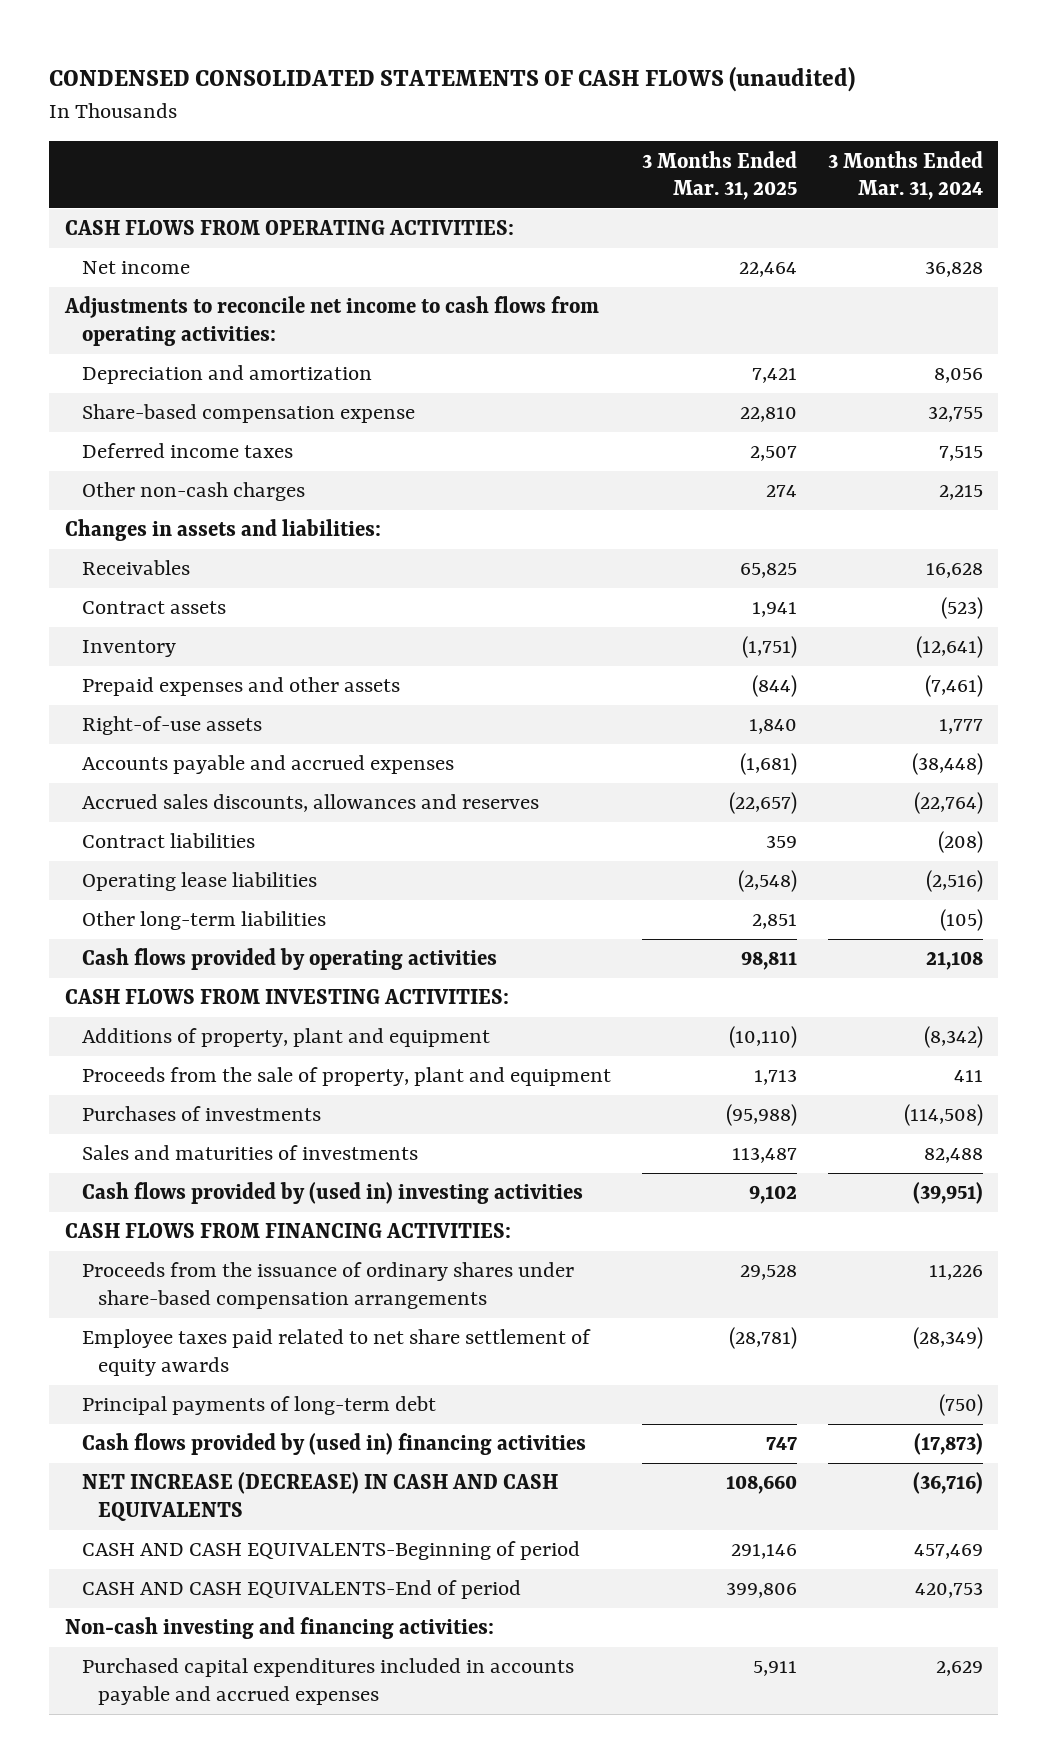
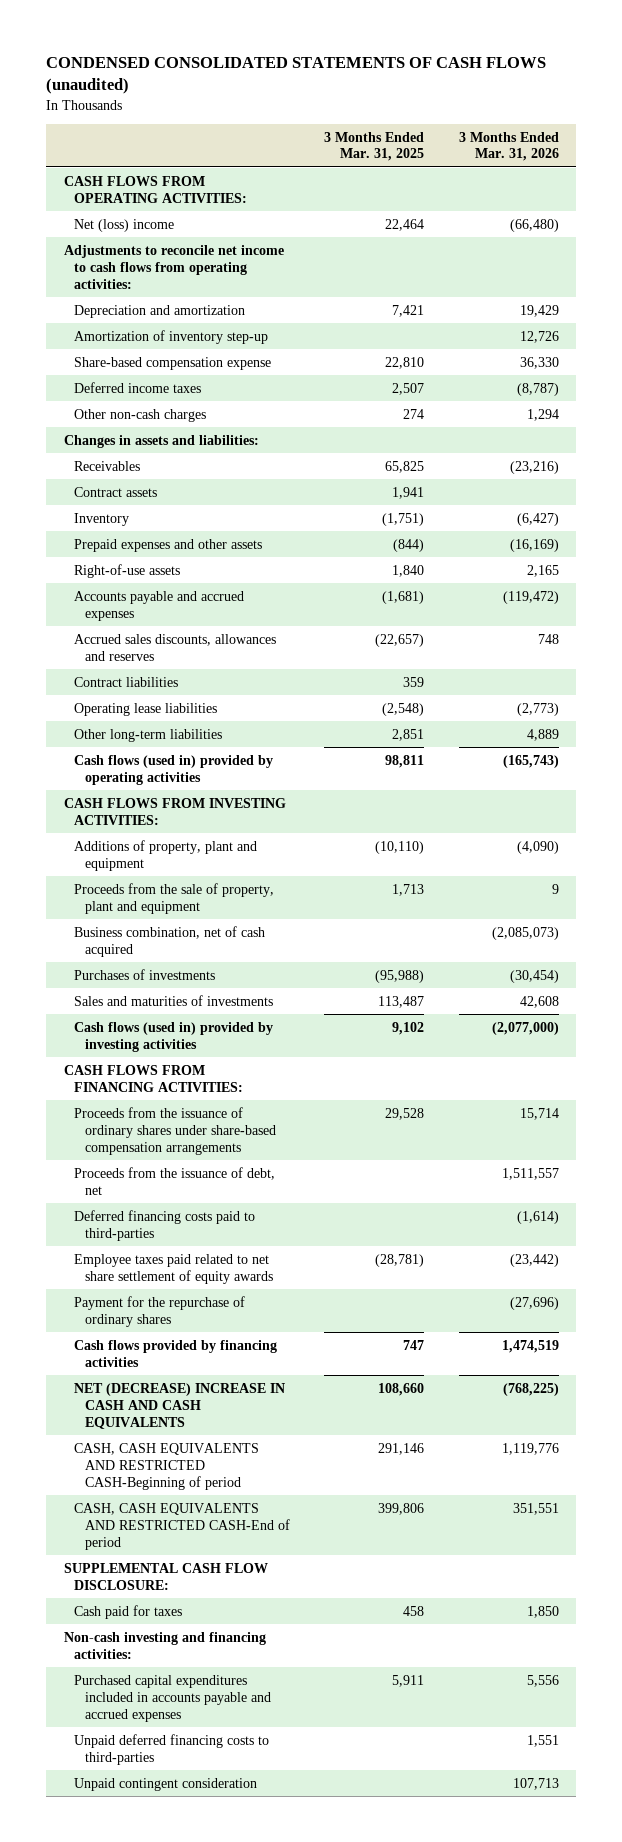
[827,150,983,201] 3 Months Ended Mar. 31, 2024 -> none
none -> [458,131,559,162] 3 Months Ended Mar. 31, 2026
[81,261,190,275] Net income -> [74,218,175,232] Net (loss) income
none -> [74,329,269,344] Amortization of inventory step-up
[81,948,497,971] Cash flows provided by operating activities -> [74,754,274,785] Cash flows (used in) provided by operating activities
none -> [74,925,266,957] Business combination, net of cash acquired
[81,1182,583,1205] Cash flows provided by (used in) investing activities -> [74,1021,274,1052] Cash flows (used in) provided by investing activities
none -> [74,1166,276,1195] Proceeds from the issuance of debt, net
none -> [74,1209,256,1241] Deferred financing costs paid to third-parties
[81,1396,436,1416] Principal payments of long-term debt -> none
none -> [74,1295,246,1327] Payment for the repurchase of ordinary shares
[81,1433,586,1456] Cash flows provided by (used in) financing activities -> [74,1339,278,1367] Cash flows provided by financing activities
[81,1472,558,1521] NET INCREASE (DECREASE) IN CASH AND CASH EQUIVALENTS -> [74,1382,286,1429] NET (DECREASE) INCREASE IN CASH AND CASH EQUIVALENTS
[81,1541,580,1561] CASH AND CASH EQUIVALENTS-Beginning of period -> [74,1442,260,1490] CASH, CASH EQUIVALENTS AND RESTRICTED CASH-Beginning of period
[81,1580,521,1600] CASH AND CASH EQUIVALENTS-End of period -> [74,1502,290,1550] CASH, CASH EQUIVALENTS AND RESTRICTED CASH-End of period
none -> [63,1562,268,1590] SUPPLEMENTAL CASH FLOW DISCLOSURE:
none -> [74,1604,183,1619] Cash paid for taxes
none -> [74,1733,270,1765] Unpaid deferred financing costs to third-parties
none -> [74,1777,258,1791] Unpaid contingent consideration

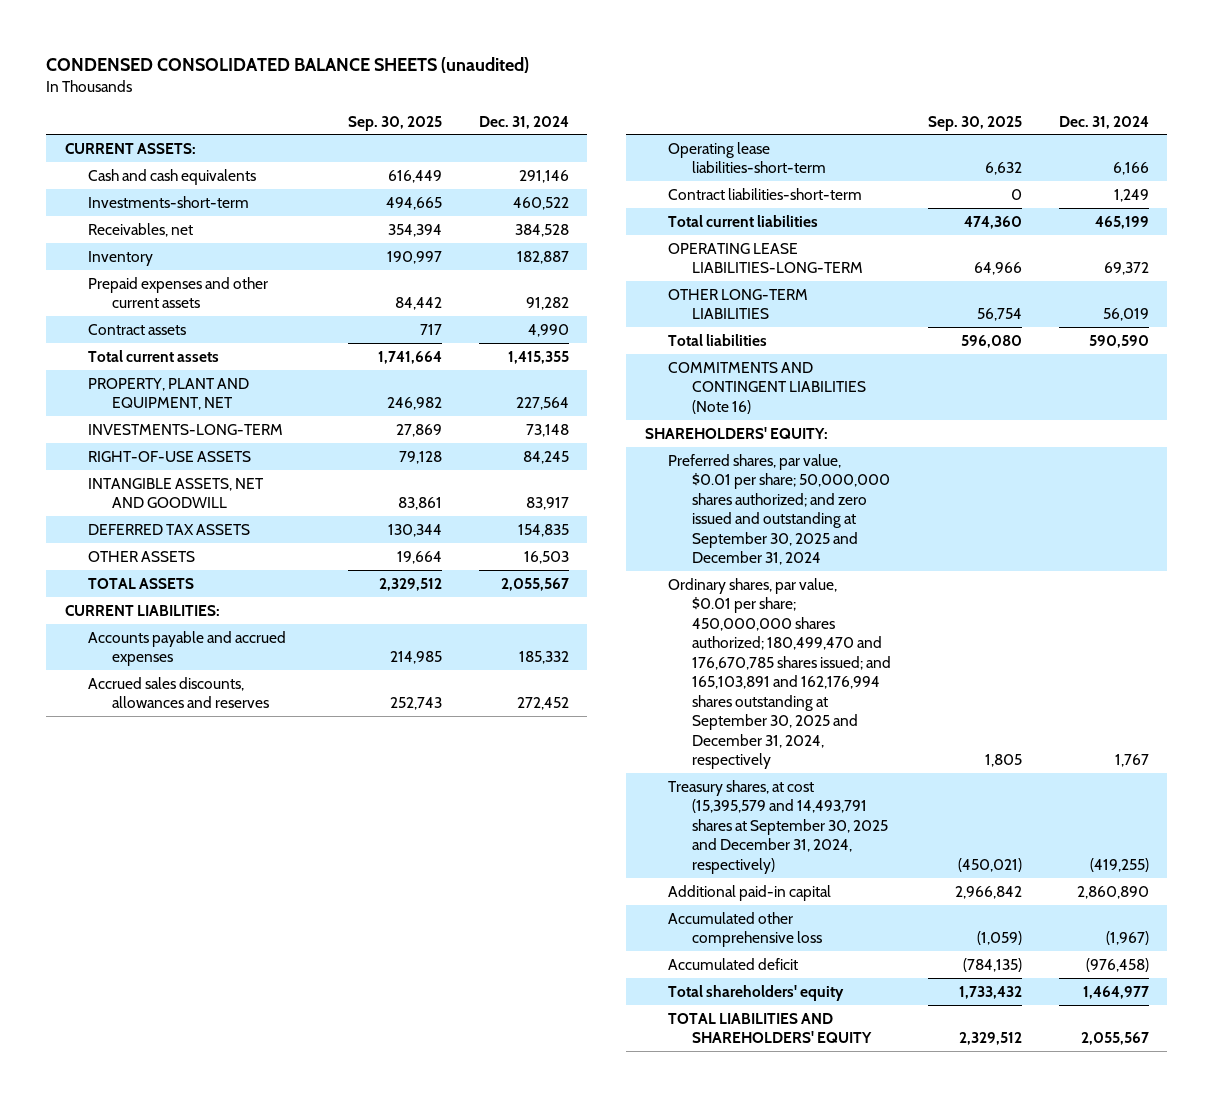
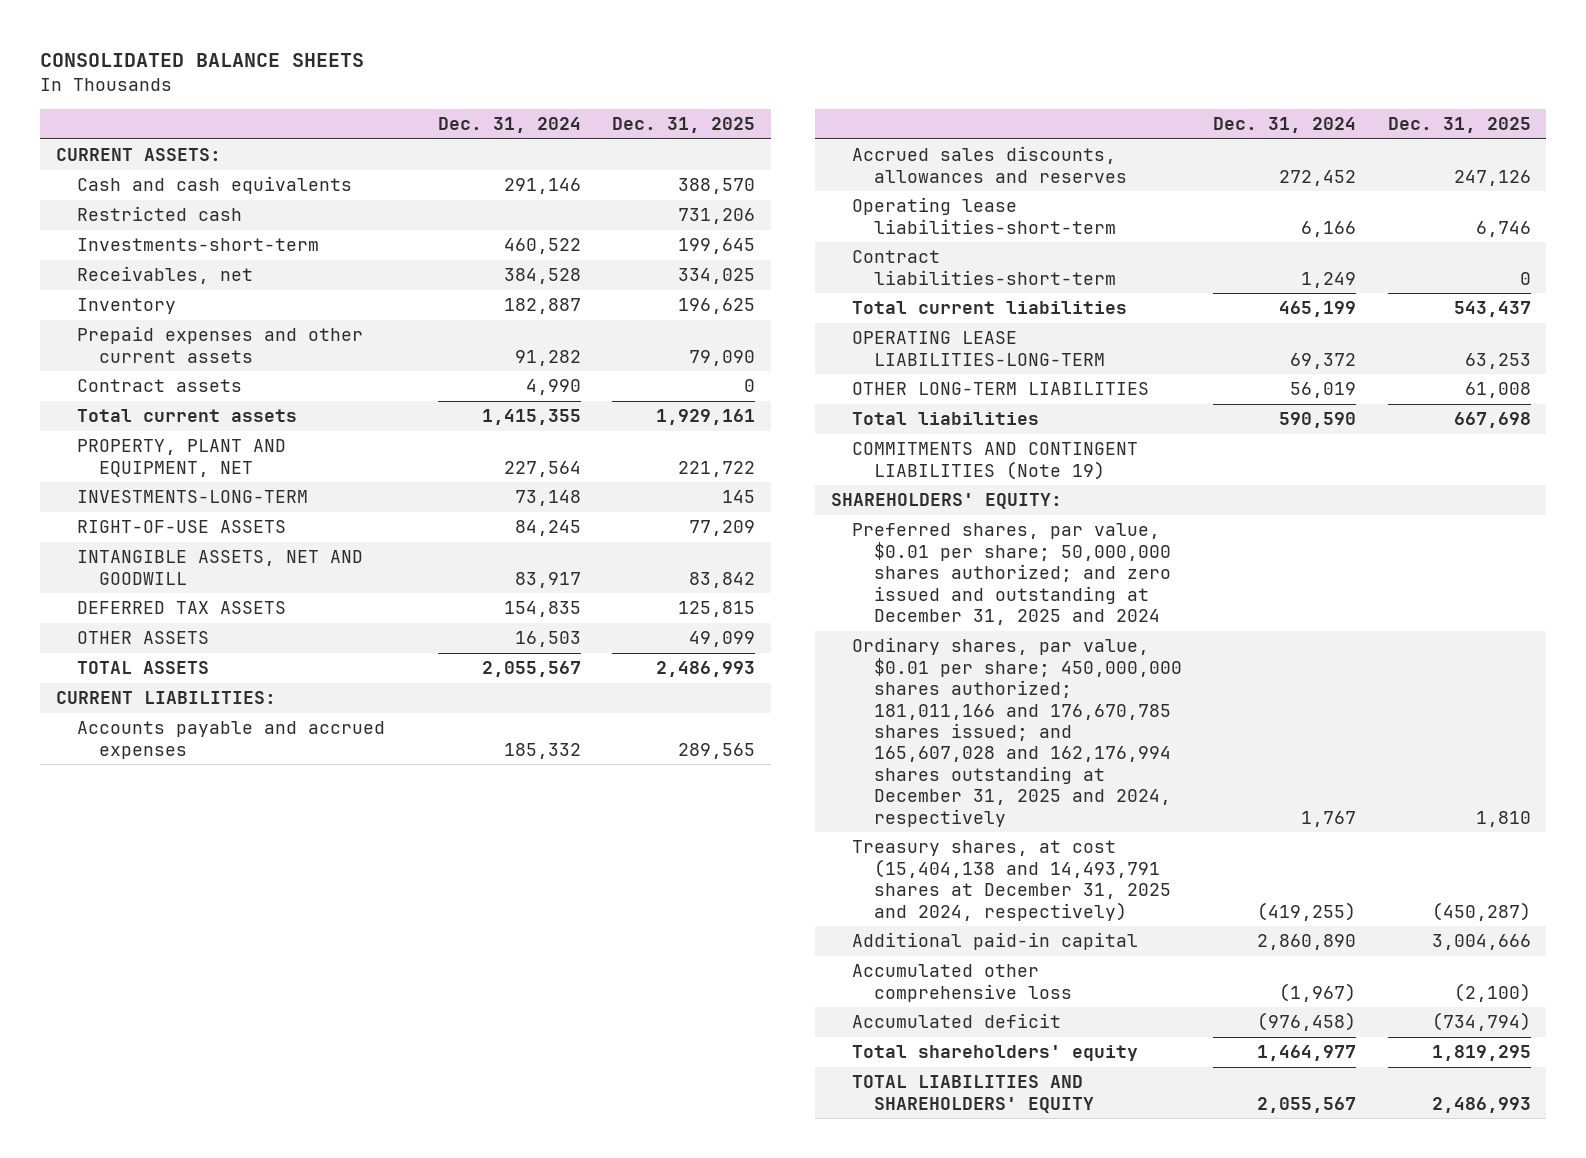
[46,56,530,73] CONDENSED CONSOLIDATED BALANCE SHEETS (unaudited) -> [40,53,365,68] CONSOLIDATED BALANCE SHEETS
[347,115,442,131] Sep. 30, 2025 -> none
none -> [612,117,756,134] Dec. 31, 2025
none -> [77,206,243,222] Restricted cash
[668,361,867,414] COMMITMENTS AND CONTINGENT LIABILITIES (Note 16) -> [852,442,1139,480] COMMITMENTS AND CONTINGENT LIABILITIES (Note 19)
[668,453,891,566] Preferred shares, par value, $0.01 per share; 50,000,000 shares authorized; and zero issued and outstanding at September 30, 2025 and December 31, 2024 -> [852,523,1171,625] Preferred shares, par value, $0.01 per share; 50,000,000 shares authorized; and zero issued and outstanding at December 31, 2025 and 2024
[668,577,892,770] Ordinary shares, par value, $0.01 per share; 450,000,000 shares authorized; 180,499,470 and 176,670,785 shares issued; and 165,103,891 and 162,176,994 shares outstanding at September 30, 2025 and December 31, 2024, respectively -> [852,637,1182,827] Ordinary shares, par value, $0.01 per share; 450,000,000 shares authorized; 181,011,166 and 176,670,785 shares issued; and 165,607,028 and 162,176,994 shares outstanding at December 31, 2025 and 2024, respectively
[668,779,889,874] Treasury shares, at cost (15,395,579 and 14,493,791 shares at September 30, 2025 and December 31, 2024, respectively) -> [852,840,1171,921] Treasury shares, at cost (15,404,138 and 14,493,791 shares at December 31, 2025 and 2024, respectively)

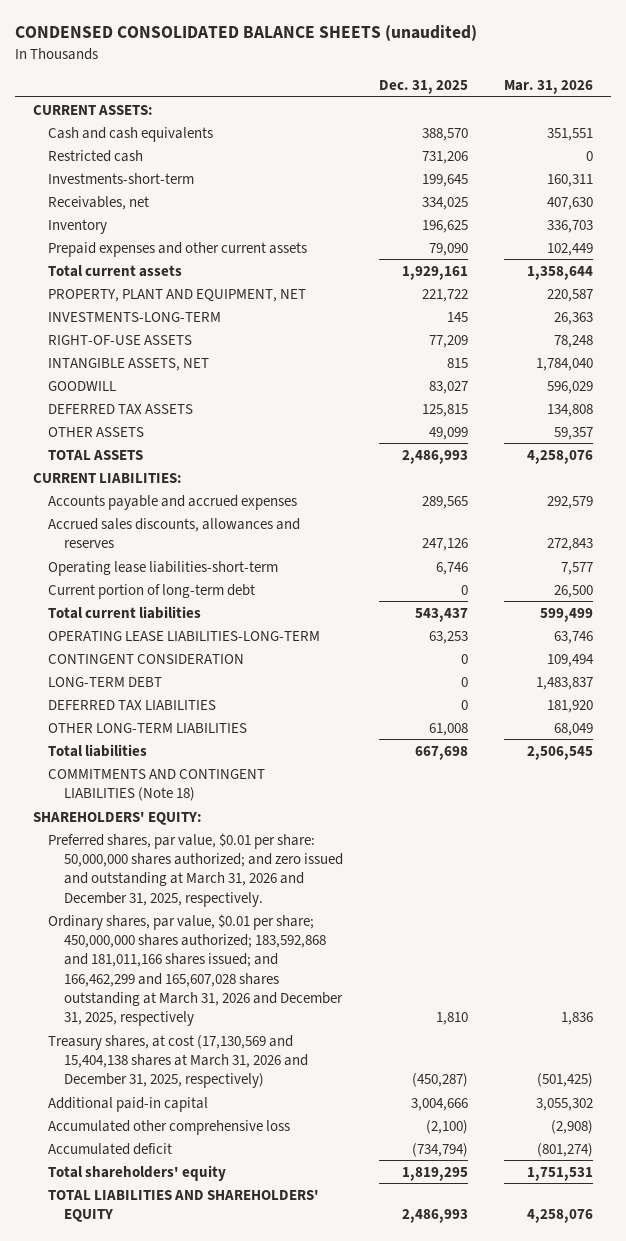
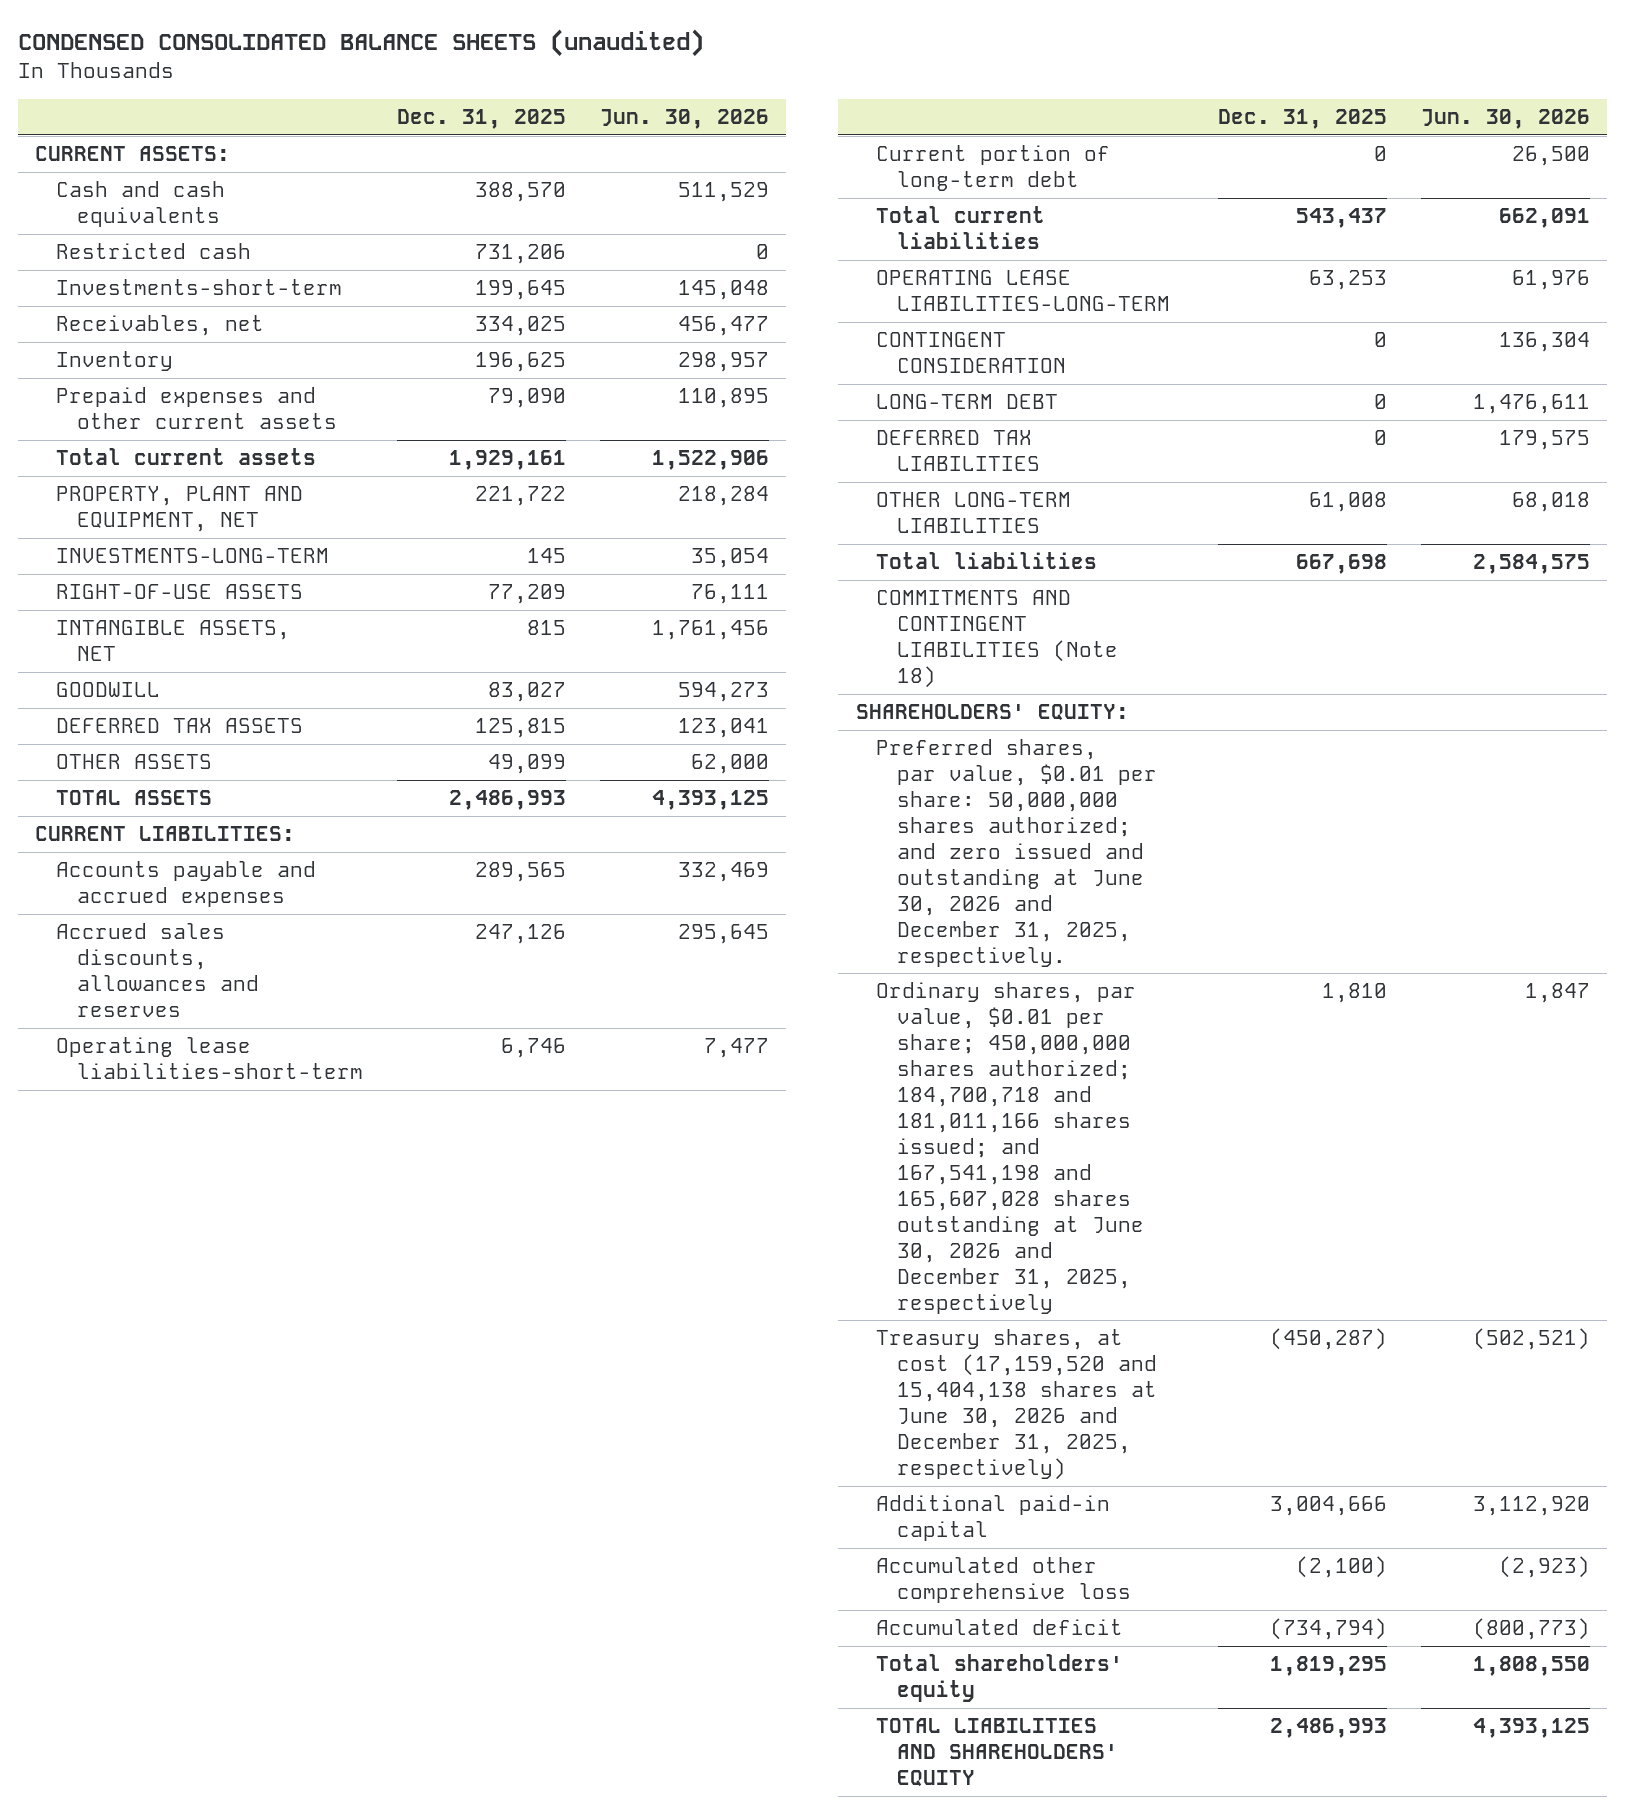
[503,80,593,95] Mar. 31, 2026 -> none
none -> [600,109,770,130] Jun. 30, 2026
[48,832,343,907] Preferred shares, par value, $0.01 per share: 50,000,000 shares authorized; and zero issued and outstanding at March 31, 2026 and December 31, 2025, respectively. -> [876,739,1158,967] Preferred shares, par value, $0.01 per share: 50,000,000 shares authorized; and zero issued and outstanding at June 30, 2026 and December 31, 2025, respectively.
[48,913,343,1027] Ordinary shares, par value, $0.01 per share; 450,000,000 shares authorized; 183,592,868 and 181,011,166 shares issued; and 166,462,299 and 165,607,028 shares outstanding at March 31, 2026 and December 31, 2025, respectively -> [876,982,1145,1314] Ordinary shares, par value, $0.01 per share; 450,000,000 shares authorized; 184,700,718 and 181,011,166 shares issued; and 167,541,198 and 165,607,028 shares outstanding at June 30, 2026 and December 31, 2025, respectively
[48,1034,308,1089] Treasury shares, at cost (17,130,569 and 15,404,138 shares at March 31, 2026 and December 31, 2025, respectively) -> [876,1329,1158,1480] Treasury shares, at cost (17,159,520 and 15,404,138 shares at June 30, 2026 and December 31, 2025, respectively)

